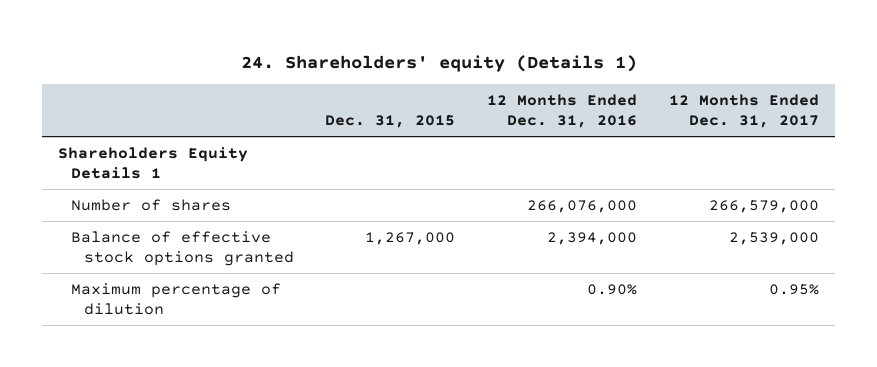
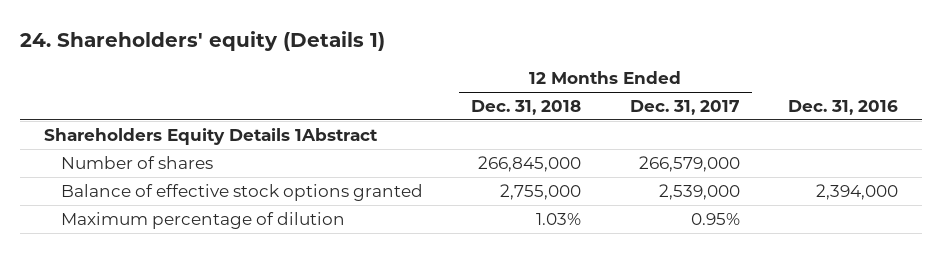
[325,115,456,129] Dec. 31, 2015 -> none
[487,93,638,129] 12 Months Ended Dec. 31, 2016 -> none
none -> [471,100,582,116] Dec. 31, 2018
none -> [787,100,898,116] Dec. 31, 2016
[58,146,249,180] Shareholders Equity Details 1 -> [44,128,379,146] Shareholders Equity Details 1Abstract

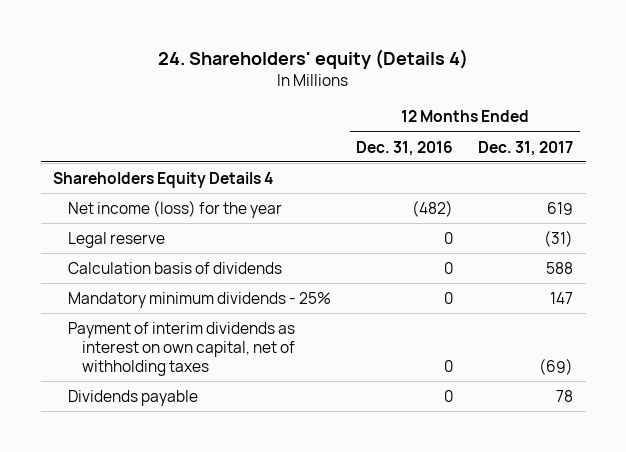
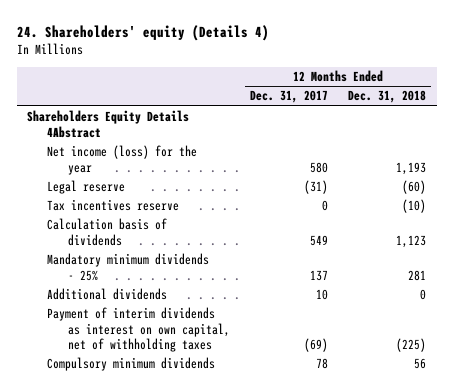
[356,140,454,156] Dec. 31, 2016 -> none
none -> [348,90,427,104] Dec. 31, 2018
[53,171,274,188] Shareholders Equity Details 4 -> [27,110,190,138] Shareholders Equity Details 4Abstract
[547,201,574,215] 619 -> [309,161,328,173] 580
none -> [47,199,180,212] Tax incentives reserve
[546,261,574,274] 588 -> [309,234,328,246] 549
[550,291,574,304] 147 -> [309,269,328,281] 137
none -> [47,288,168,301] Additional dividends
[67,389,198,406] Dividends payable -> [47,357,216,372] Compulsory minimum dividends

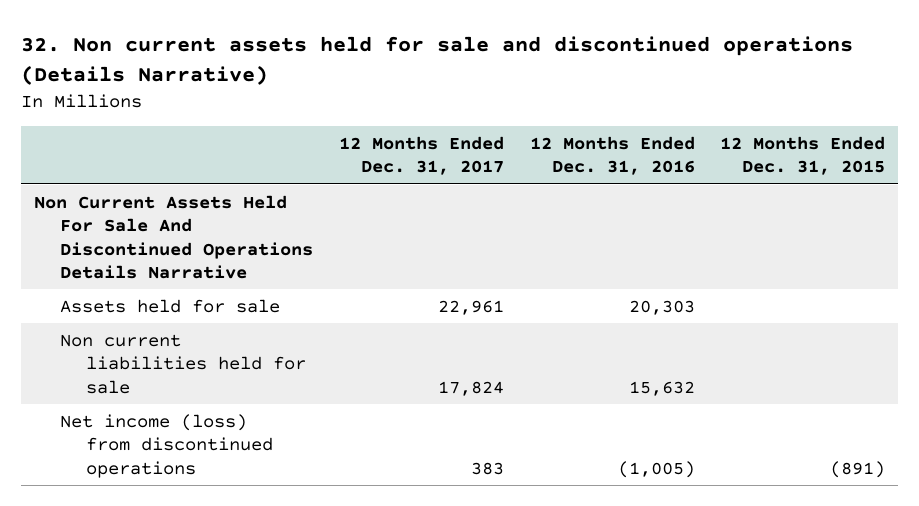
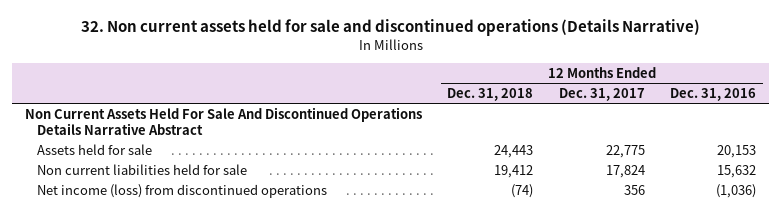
[720,136,886,176] 12 Months Ended Dec. 31, 2015 -> none
none -> [447,88,534,102] Dec. 31, 2018
[34,194,314,279] Non Current Assets Held For Sale And Discontinued Operations Details Narrative -> [24,106,422,135] Non Current Assets Held For Sale And Discontinued Operations Details Narrative Abstract
[437,299,504,315] 22,961 -> [605,144,645,158] 22,775
[628,299,695,315] 20,303 -> [717,144,757,158] 20,153
[470,461,504,475] 383 -> [623,184,645,195] 356
[617,460,695,478] (1,005) -> [716,183,757,198] (1,036)

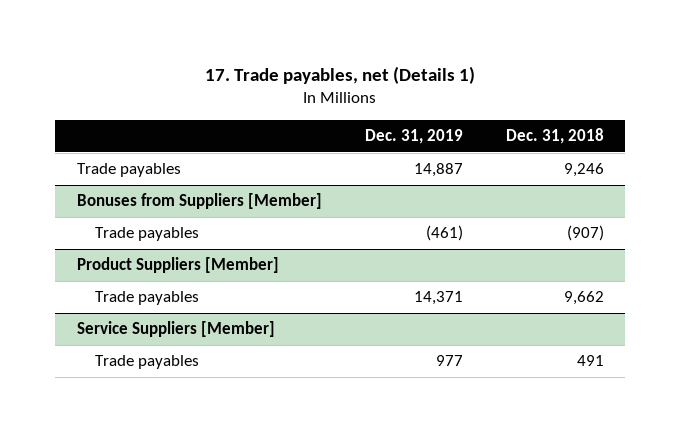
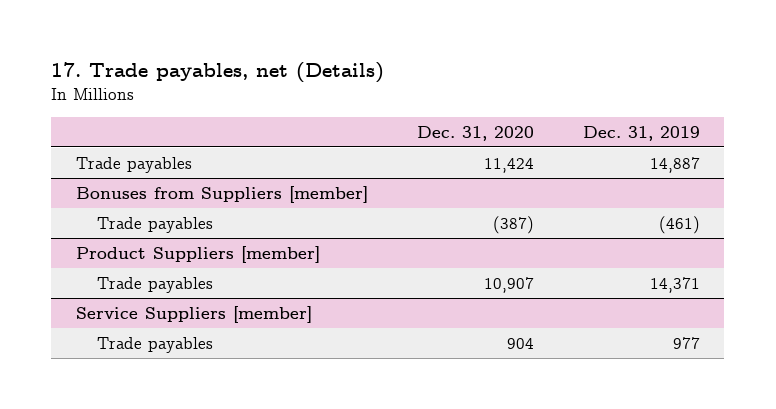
[205,65,476,84] 17. Trade payables, net (Details 1) -> [51,62,385,84] 17. Trade payables, net (Details)
[505,128,604,145] Dec. 31, 2018 -> none
none -> [416,125,534,141] Dec. 31, 2020
[76,193,322,210] Bonuses from Suppliers [Member] -> [75,185,368,203] Bonuses from Suppliers [member]
[76,257,279,274] Product Suppliers [Member] -> [75,245,320,263] Product Suppliers [member]
[76,321,275,338] Service Suppliers [Member] -> [75,305,312,323] Service Suppliers [member]

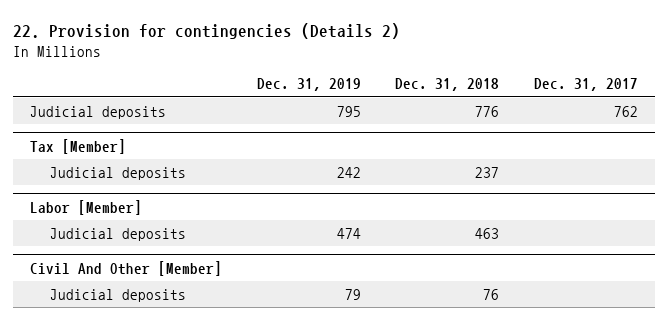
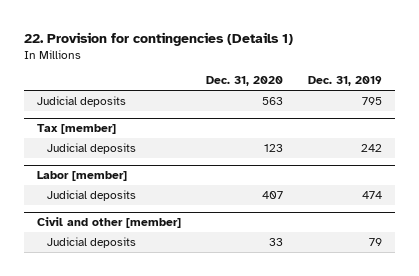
[12,22,400,39] 22. Provision for contingencies (Details 2) -> [24,31,294,46] 22. Provision for contingencies (Details 1)
[395,78,500,92] Dec. 31, 2018 -> none
[533,78,638,92] Dec. 31, 2017 -> none
none -> [206,76,284,87] Dec. 31, 2020
[30,138,127,154] Tax [Member] -> [36,124,116,135] Tax [member]
[30,199,143,215] Labor [Member] -> [36,171,127,182] Labor [member]
[30,260,223,276] Civil And Other [Member] -> [36,217,181,229] Civil and other [member]

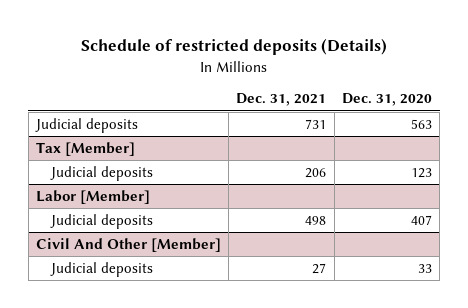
[24,31,294,46] 22. Provision for contingencies (Details 1) -> [80,38,387,56] Schedule of restricted deposits (Details)
[308,76,383,87] Dec. 31, 2019 -> none
none -> [236,93,327,107] Dec. 31, 2021
[36,124,116,135] Tax [member] -> [36,141,136,156] Tax [Member]
[36,171,127,182] Labor [member] -> [36,189,151,204] Labor [Member]
[36,217,181,229] Civil and other [member] -> [36,237,222,252] Civil And Other [Member]

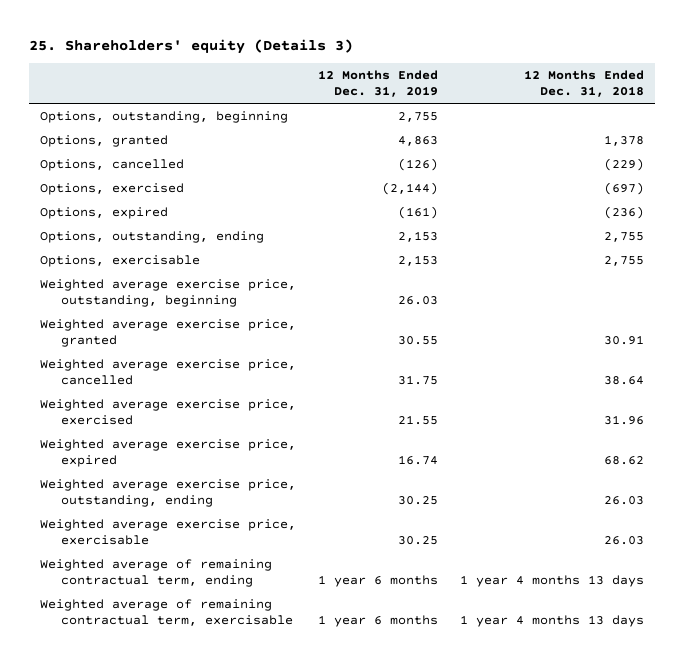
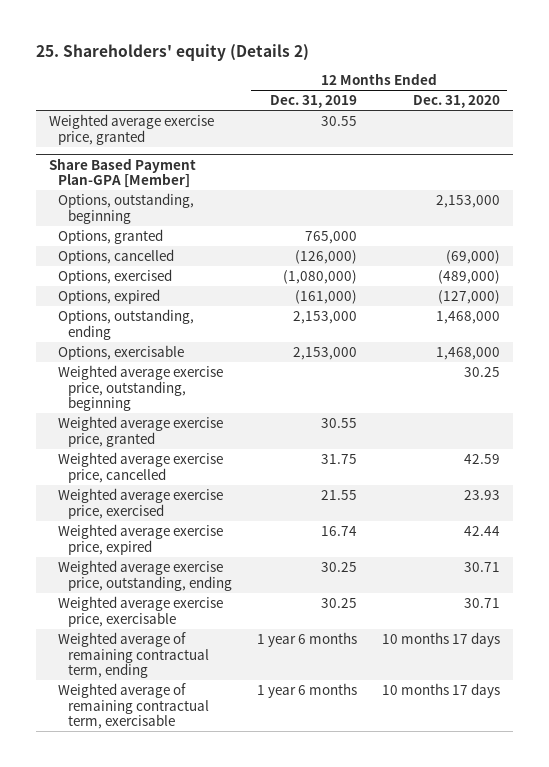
[28,38,353,54] 25. Shareholders' equity (Details 3) -> [36,43,310,61] 25. Shareholders' equity (Details 2)
[524,70,645,98] 12 Months Ended Dec. 31, 2018 -> none
none -> [413,95,501,109] Dec. 31, 2020
[39,111,288,124] Options, outstanding, beginning -> none
[39,135,168,148] Options, granted -> none
[39,159,184,172] Options, cancelled -> none
[39,183,184,196] Options, exercised -> none
[39,207,168,220] Options, expired -> none
[39,231,264,244] Options, outstanding, ending -> none
[39,255,200,268] Options, exercisable -> none
[39,279,296,307] Weighted average exercise price, outstanding, beginning -> none
none -> [48,157,196,189] Share Based Payment Plan-GPA [Member]
none -> [58,192,195,224] Options, outstanding, beginning
none -> [58,228,164,244] Options, granted
none -> [58,248,175,264] Options, cancelled
none -> [58,268,173,284] Options, exercised
none -> [58,288,161,304] Options, expired
none -> [58,308,195,340] Options, outstanding, ending
none -> [58,344,185,360] Options, exercisable
none -> [58,364,224,412] Weighted average exercise price, outstanding, beginning
none -> [58,415,224,447] Weighted average exercise price, granted

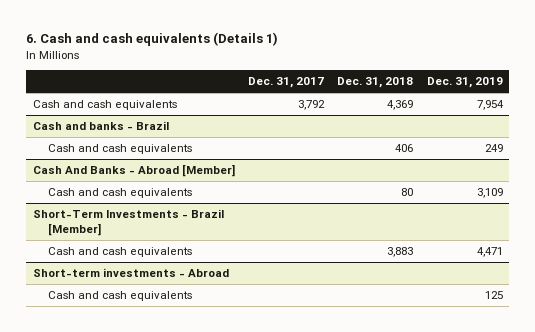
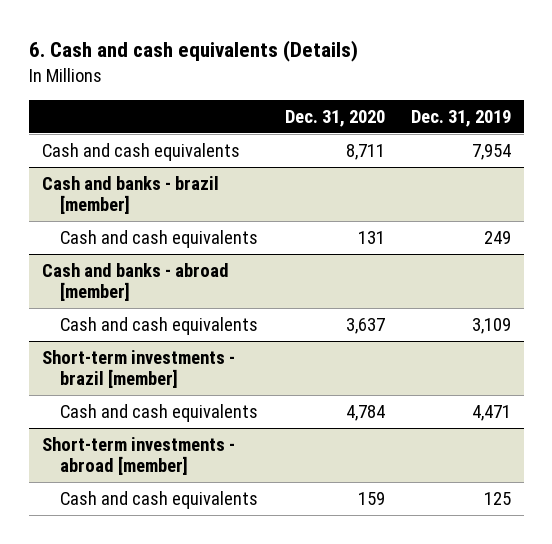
[25,32,278,47] 6. Cash and cash equivalents (Details 1) -> [28,40,358,63] 6. Cash and cash equivalents (Details)
[247,77,324,89] Dec. 31, 2017 -> none
[337,77,414,89] Dec. 31, 2018 -> none
none -> [284,109,385,127] Dec. 31, 2020
[32,121,169,131] Cash and banks - Brazil -> [41,175,219,214] Cash and banks - brazil [member]
[32,164,235,178] Cash And Banks - Abroad [Member] -> [41,262,229,301] Cash and banks - abroad [member]
[32,209,224,236] Short-Term Investments - Brazil [Member] -> [41,349,235,388] Short-term investments - brazil [member]
[32,268,229,278] Short-term investments - Abroad -> [41,436,235,475] Short-term investments - abroad [member]

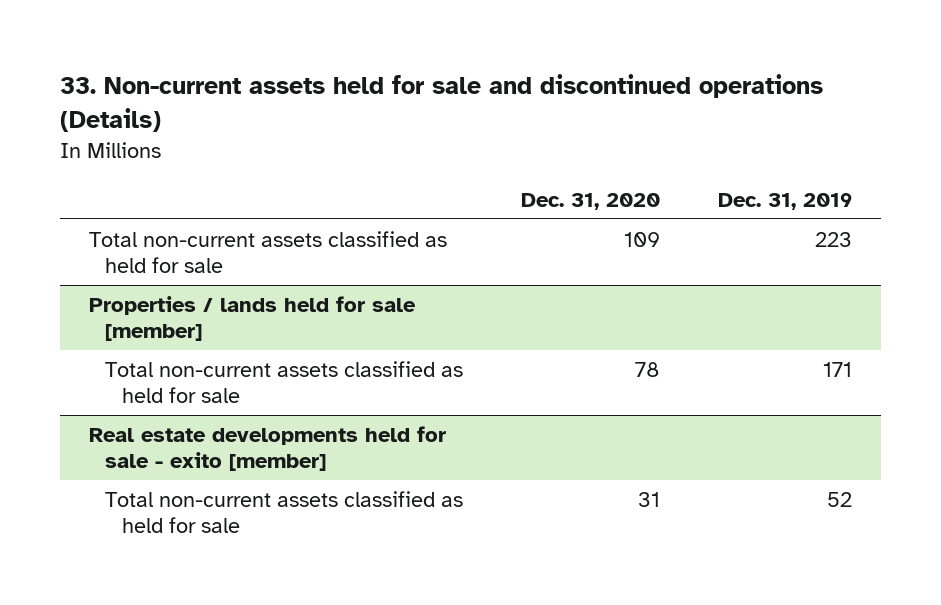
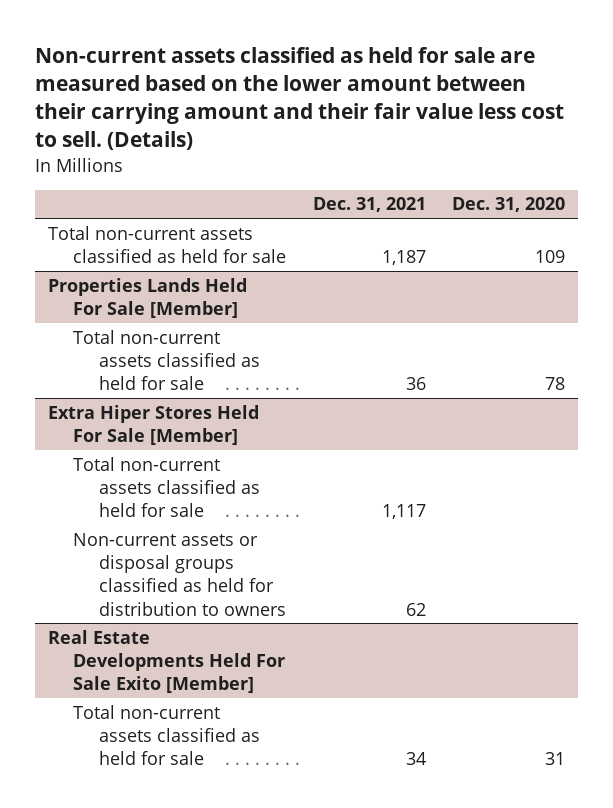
[60,74,824,133] 33. Non-current assets held for sale and discontinued operations (Details) -> [34,47,564,151] Non-current assets classified as held for sale are measured based on the lower amount between their carrying amount and their fair value less cost to sell. (Details)
[718,192,853,210] Dec. 31, 2019 -> none
none -> [312,197,426,213] Dec. 31, 2021
[89,295,417,341] Properties / lands held for sale [member] -> [48,277,248,318] Properties Lands Held For Sale [Member]
none -> [48,404,260,445] Extra Hiper Stores Held For Sale [Member]
none -> [73,456,260,518] Total non-current assets classified as held for sale
none -> [73,532,286,616] Non-current assets or disposal groups classified as held for distribution to owners
[89,425,447,471] Real estate developments held for sale - exito [member] -> [48,629,286,694] Real Estate Developments Held For Sale Exito [Member]

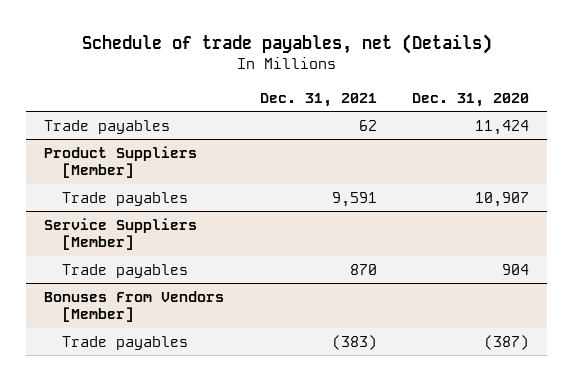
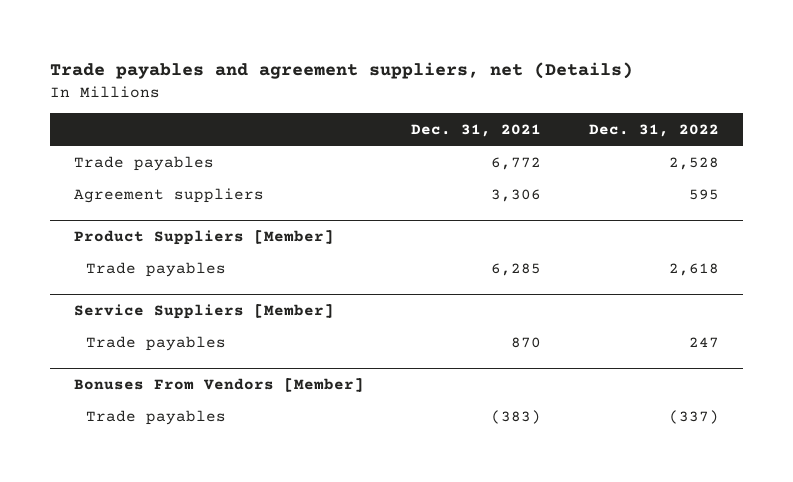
[81,34,492,55] Schedule of trade payables, net (Details) -> [49,62,633,80] Trade payables and agreement suppliers, net (Details)
[412,92,530,107] Dec. 31, 2020 -> none
none -> [589,123,720,137] Dec. 31, 2022
[358,119,377,131] 62 -> [491,156,542,170] 6,772
none -> [73,187,264,203] Agreement suppliers
[331,191,377,207] 9,591 -> [491,262,542,276] 6,285

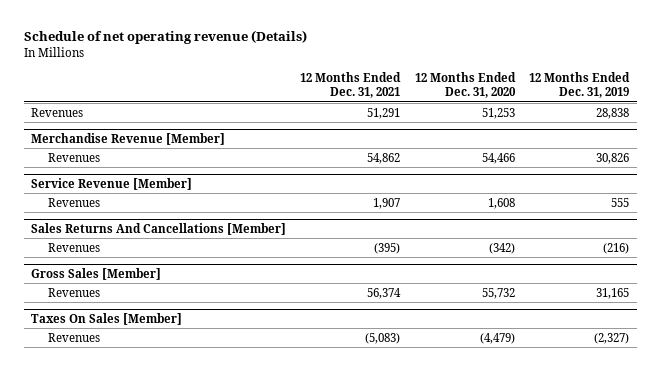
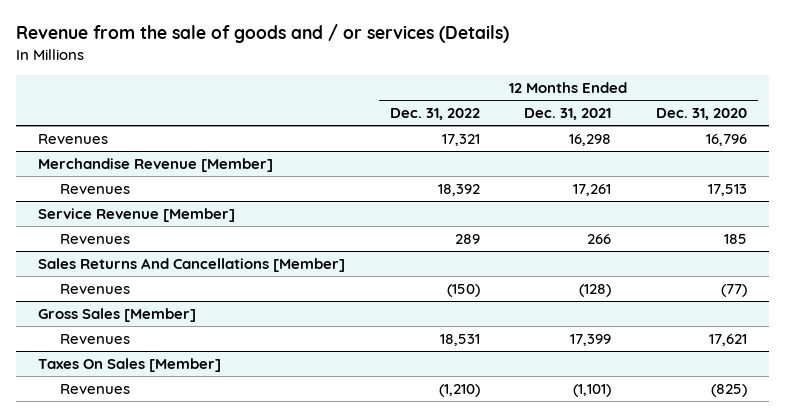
[23,30,307,45] Schedule of net operating revenue (Details) -> [16,24,510,44] Revenue from the sale of goods and / or services (Details)
[529,71,631,98] 12 Months Ended Dec. 31, 2019 -> none
none -> [389,107,480,120] Dec. 31, 2022
[367,107,401,119] 51,291 -> [569,133,612,146] 16,298
[481,107,515,119] 51,253 -> [705,133,747,146] 16,796
[367,152,401,164] 54,862 -> [573,183,612,196] 17,261
[481,152,515,164] 54,466 -> [707,183,747,196] 17,513
[373,197,401,209] 1,907 -> [587,233,612,244] 266
[487,197,515,209] 1,608 -> [723,233,747,244] 185
[374,242,401,254] (395) -> [579,283,612,297] (128)
[488,242,515,254] (342) -> [720,283,747,297] (77)
[367,287,402,299] 56,374 -> [570,333,612,346] 17,399
[481,287,515,299] 55,732 -> [708,333,747,346] 17,621
[365,332,401,344] (5,083) -> [573,383,612,397] (1,101)
[479,332,515,344] (4,479) -> [710,383,747,397] (825)

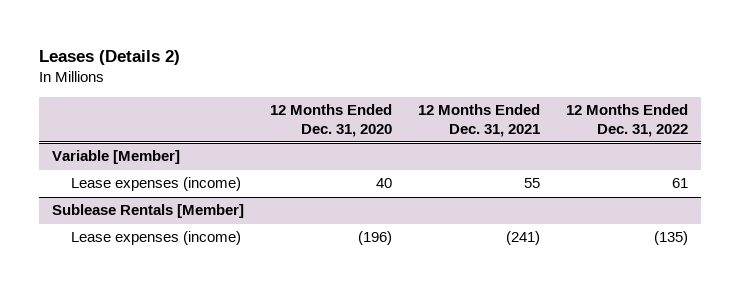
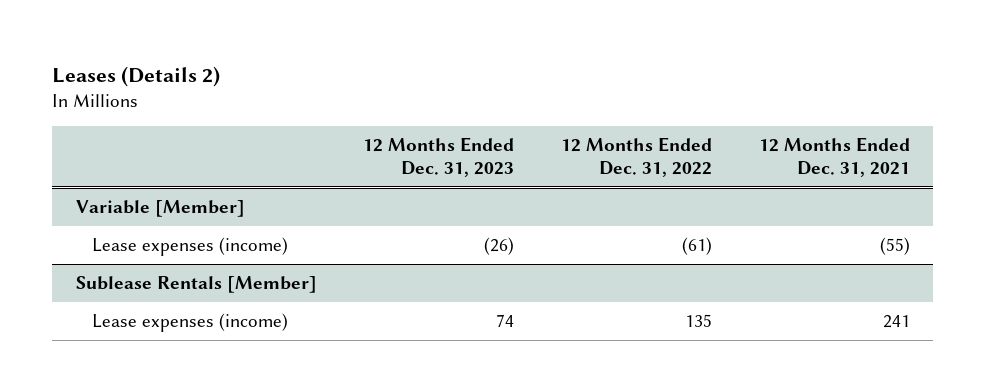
[269,104,392,137] 12 Months Ended Dec. 31, 2020 -> none
none -> [363,136,515,178] 12 Months Ended Dec. 31, 2023
[523,178,540,189] 55 -> [879,236,910,255] (55)
[671,178,688,189] 61 -> [681,236,712,255] (61)
[505,231,540,246] (241) -> [882,314,910,328] 241
[653,231,688,246] (135) -> [684,313,712,327] 135

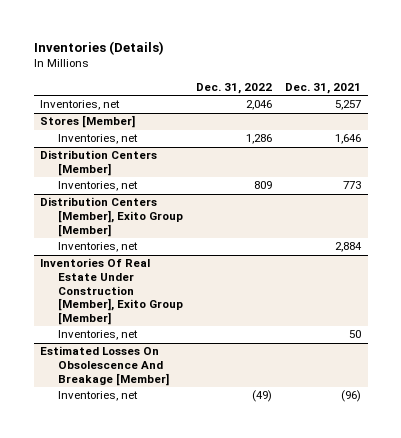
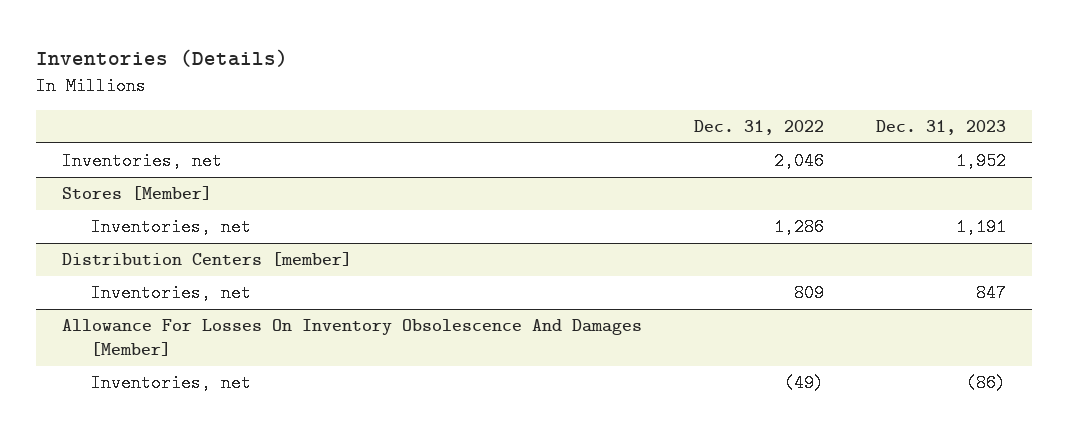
[285,83,362,95] Dec. 31, 2021 -> none
none -> [876,120,1007,136] Dec. 31, 2023
[40,150,158,177] Distribution Centers [Member] -> [61,252,352,267] Distribution Centers [member]
[40,197,184,237] Distribution Centers [Member], Exito Group [Member] -> none
[58,242,139,253] Inventories, net -> none
[40,258,184,325] Inventories Of Real Estate Under Construction [Member], Exito Group [Member] -> none
[58,330,139,341] Inventories, net -> none
[40,346,170,386] Estimated Losses On Obsolescence And Breakage [Member] -> none
none -> [61,319,642,357] Allowance For Losses On Inventory Obsolescence And Damages [Member]

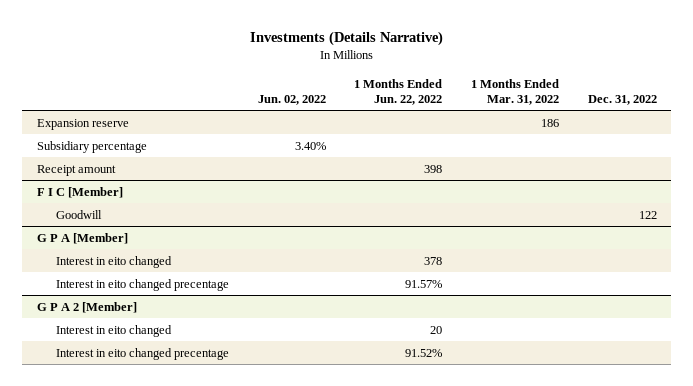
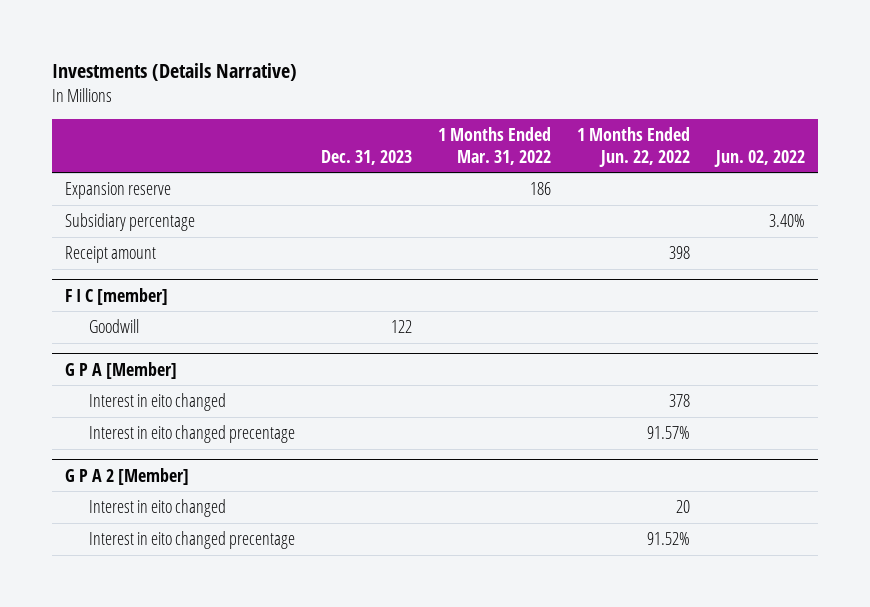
[587,94,657,105] Dec. 31, 2022 -> none
none -> [320,149,412,165] Dec. 31, 2023
[36,186,123,198] F I C [Member] -> [64,287,168,305] F I C [member]

